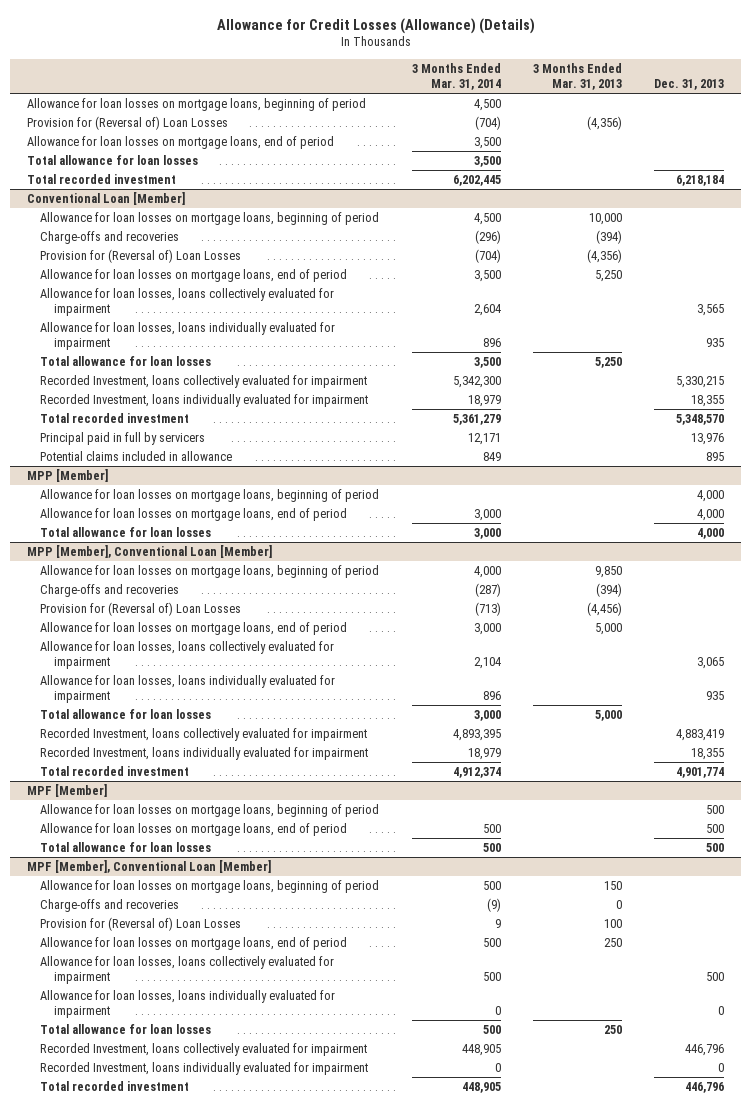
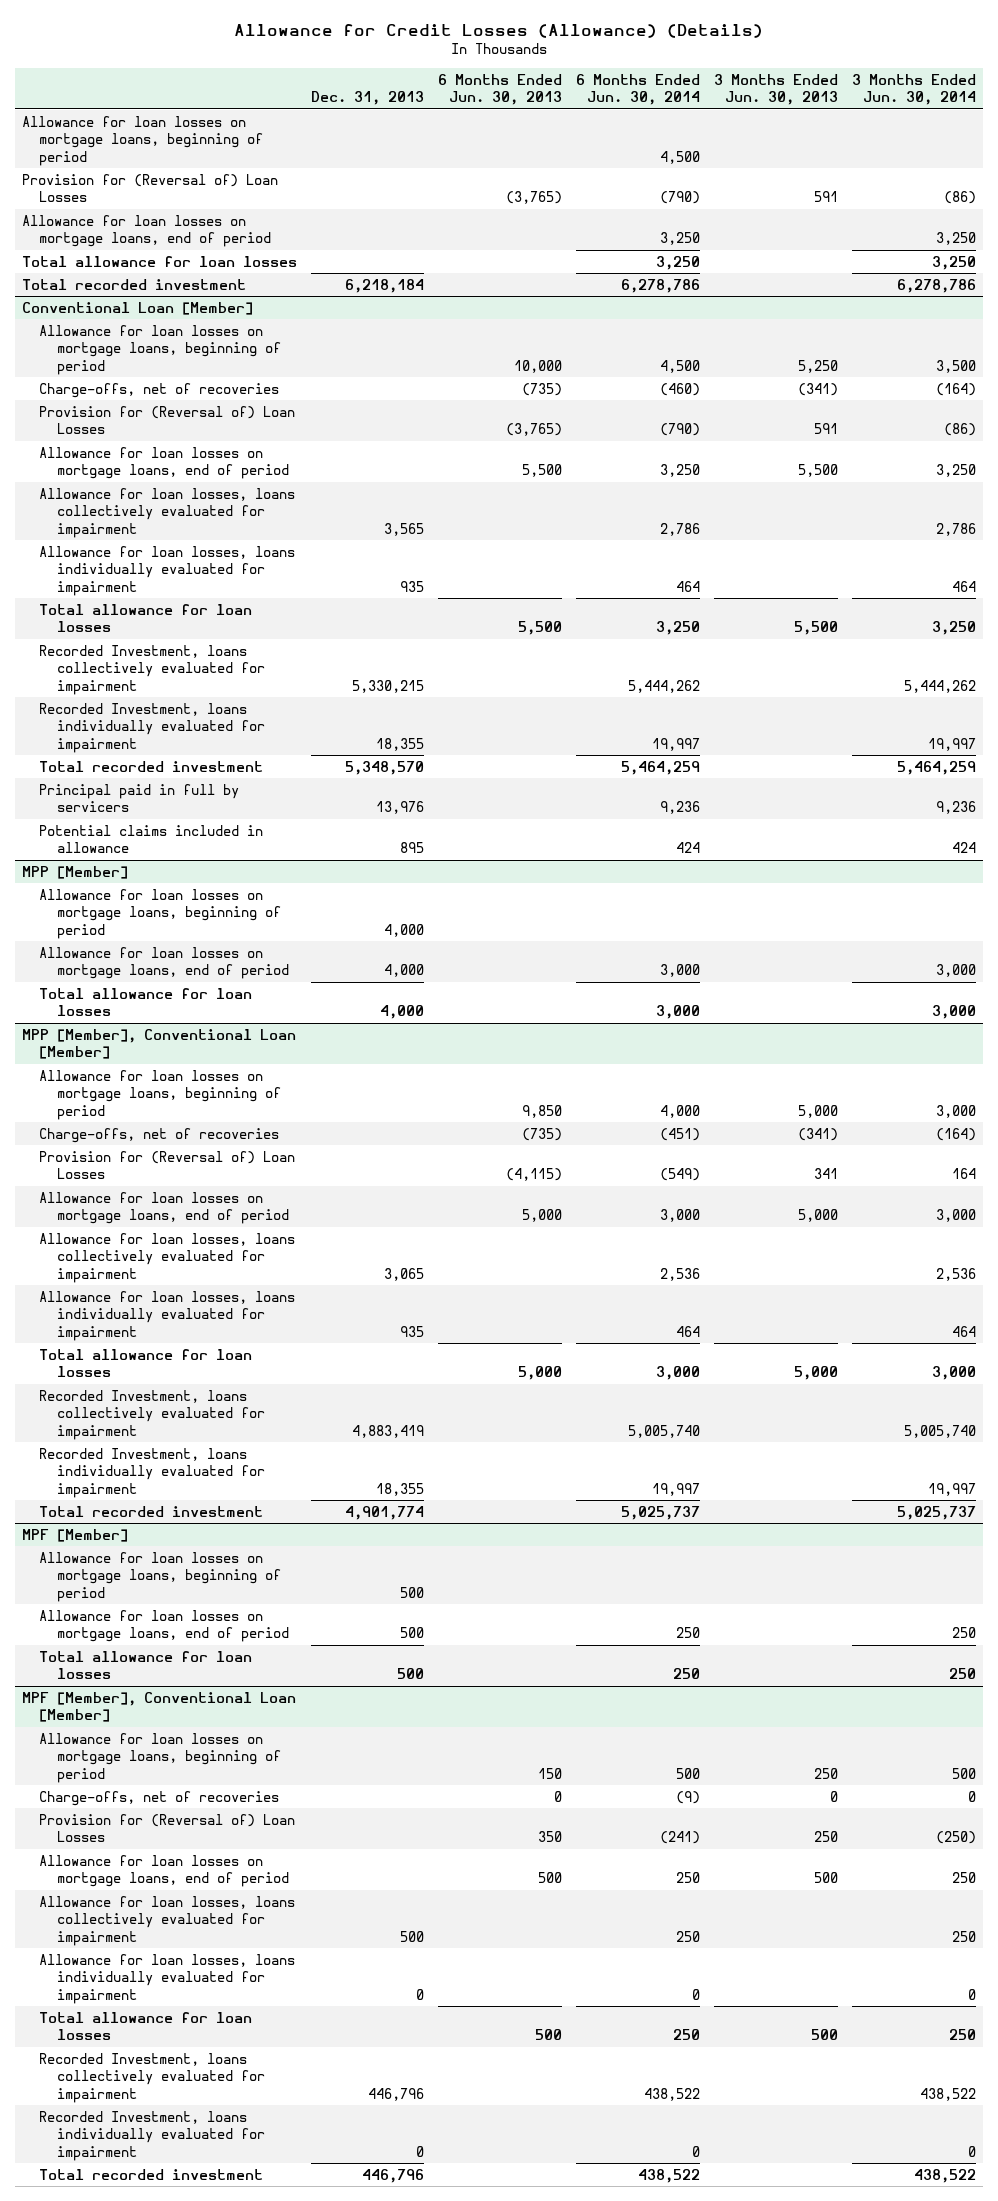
[411,62,501,90] 3 Months Ended Mar. 31, 2014 -> none
[533,62,623,90] 3 Months Ended Mar. 31, 2013 -> none
none -> [437,73,562,106] 6 Months Ended Jun. 30, 2013
none -> [575,73,700,106] 6 Months Ended Jun. 30, 2014
none -> [713,73,838,106] 3 Months Ended Jun. 30, 2013
none -> [851,73,976,106] 3 Months Ended Jun. 30, 2014
[40,230,180,244] Charge-offs and recoveries -> [39,382,280,398] Charge-offs, net of recoveries
[40,583,180,597] Charge-offs and recoveries -> [39,1127,280,1143] Charge-offs, net of recoveries
[40,898,180,912] Charge-offs and recoveries -> [39,1790,280,1806] Charge-offs, net of recoveries

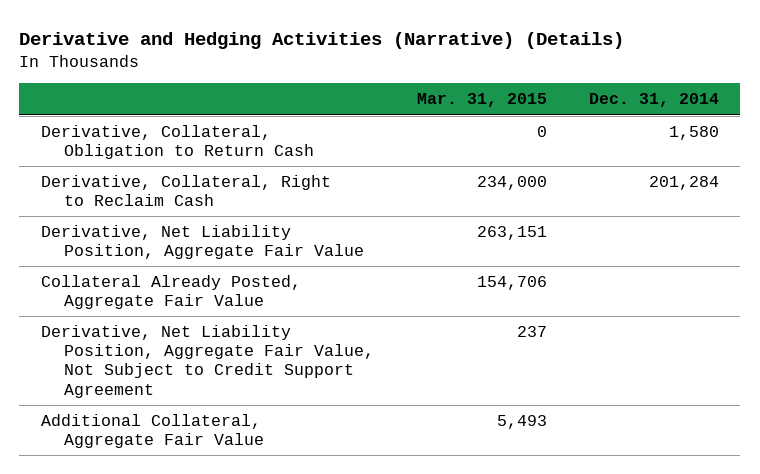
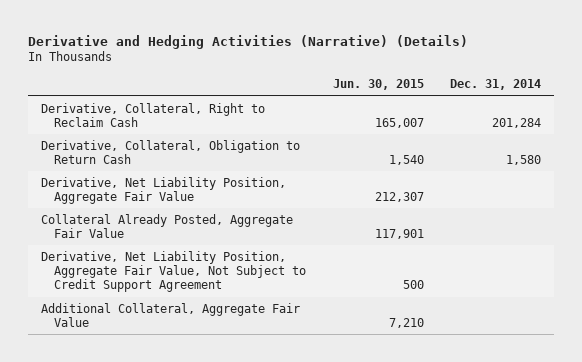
[416,93,547,108] Mar. 31, 2015 -> none
none -> [332,79,424,91] Jun. 30, 2015
[40,125,315,160] Derivative, Collateral, Obligation to Return Cash -> [41,139,301,164] Derivative, Collateral, Obligation to Return Cash

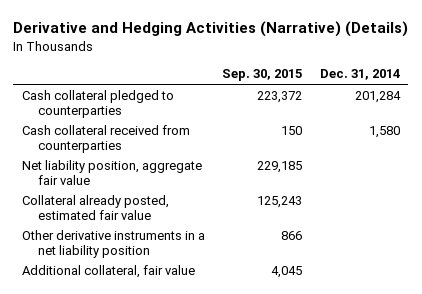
[332,79,424,91] Jun. 30, 2015 -> none
none -> [222,69,303,82] Sep. 30, 2015
[41,102,266,127] Derivative, Collateral, Right to Reclaim Cash -> [21,89,174,118] Cash collateral pledged to counterparties
[41,139,301,164] Derivative, Collateral, Obligation to Return Cash -> [21,124,190,153] Cash collateral received from counterparties
[41,176,287,204] Derivative, Net Liability Position, Aggregate Fair Value -> [21,159,202,185] Net liability position, aggregate fair value
[41,213,294,238] Collateral Already Posted, Aggregate Fair Value -> [21,194,169,220] Collateral already posted, estimated fair value
[41,250,307,293] Derivative, Net Liability Position, Aggregate Fair Value, Not Subject to Credit Support Agreement -> [21,229,205,258] Other derivative instruments in a net liability position
[41,302,301,327] Additional Collateral, Aggregate Fair Value -> [21,264,195,278] Additional collateral, fair value

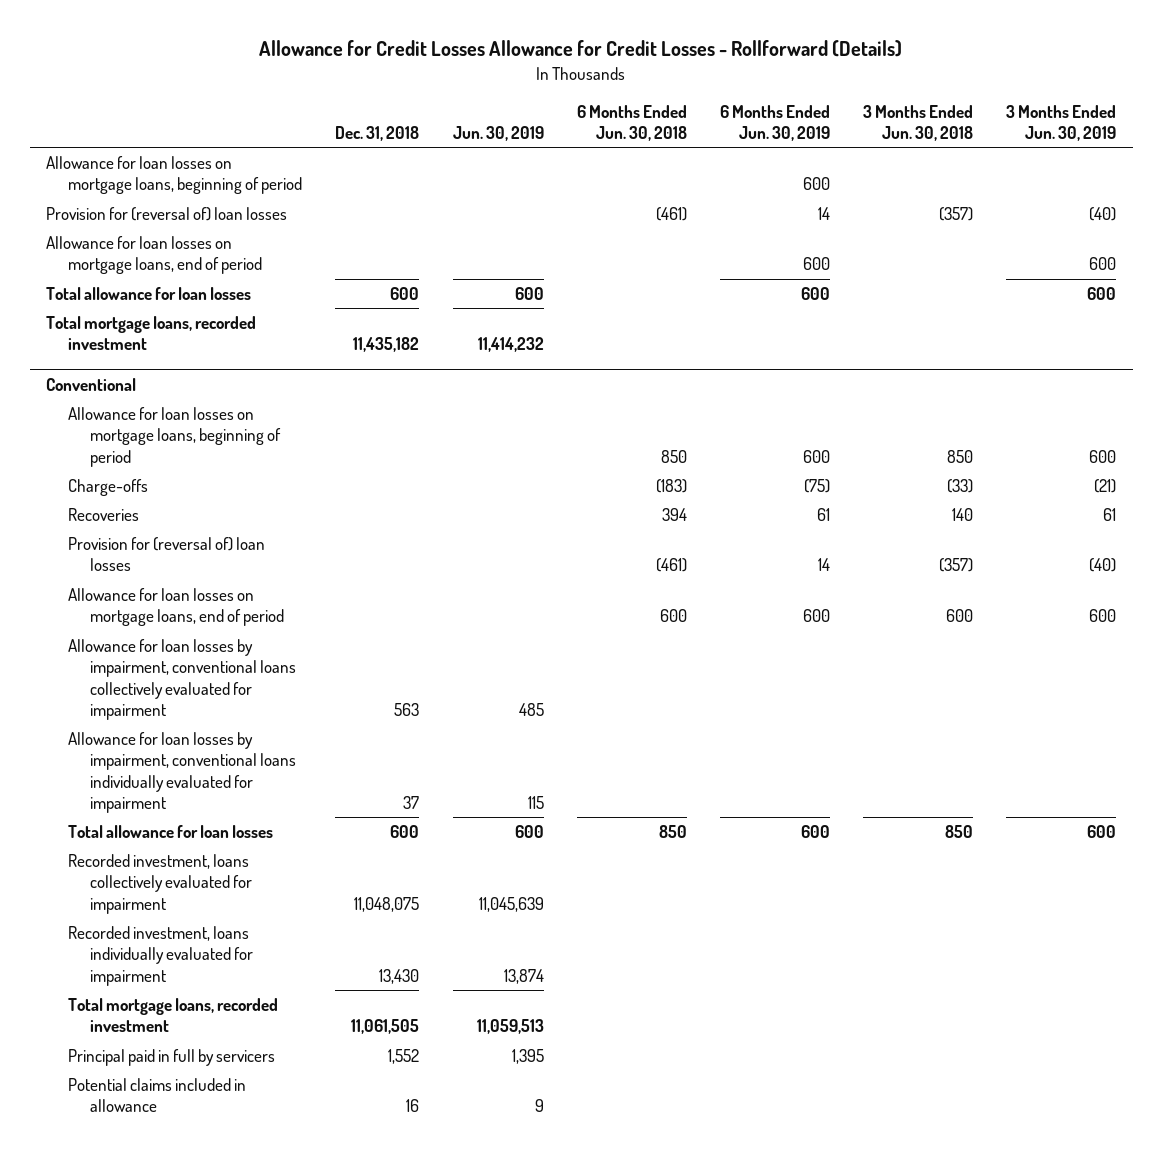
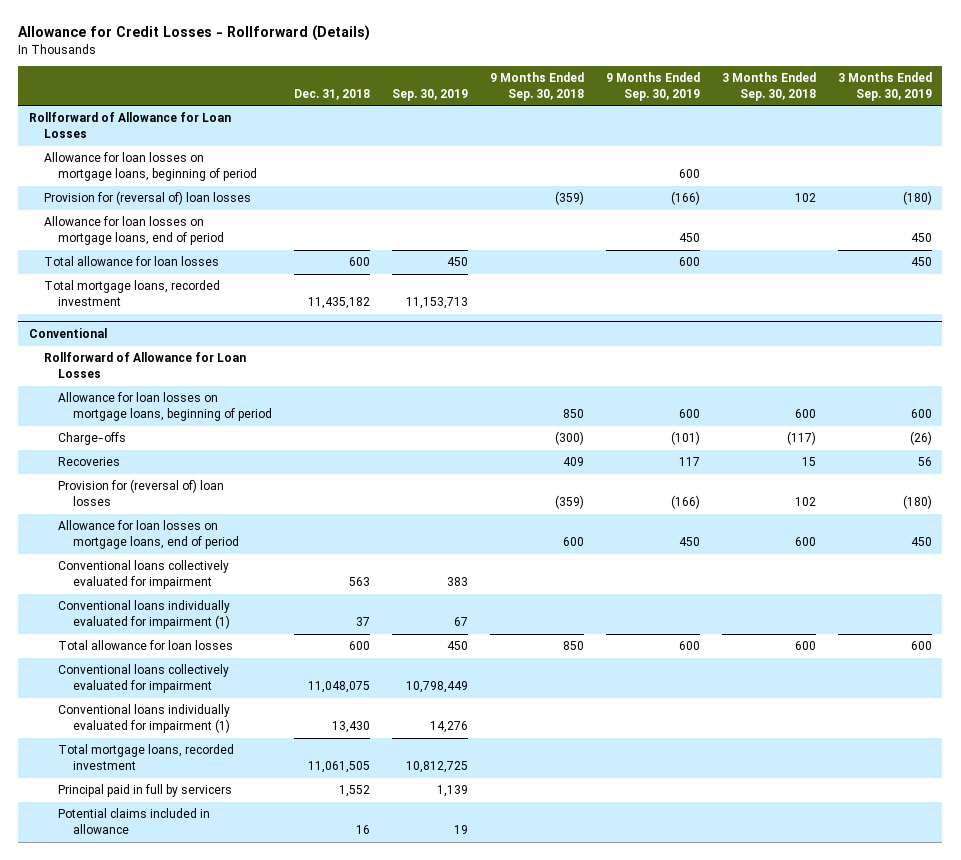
[259,40,903,58] Allowance for Credit Losses Allowance for Credit Losses - Rollforward (Details) -> [18,25,371,42] Allowance for Credit Losses - Rollforward (Details)
[452,126,544,142] Jun. 30, 2019 -> none
[576,104,687,142] 6 Months Ended Jun. 30, 2018 -> none
[719,104,830,142] 6 Months Ended Jun. 30, 2019 -> none
[862,104,973,142] 3 Months Ended Jun. 30, 2018 -> none
[1006,104,1117,142] 3 Months Ended Jun. 30, 2019 -> none
none -> [391,88,468,101] Sep. 30, 2019
none -> [489,71,584,101] 9 Months Ended Sep. 30, 2018
none -> [605,71,700,101] 9 Months Ended Sep. 30, 2019
none -> [721,71,816,101] 3 Months Ended Sep. 30, 2018
none -> [837,71,932,101] 3 Months Ended Sep. 30, 2019
none -> [29,112,232,138] Rollforward of Allowance for Loan Losses
none -> [43,352,246,378] Rollforward of Allowance for Loan Losses
[68,638,297,721] Allowance for loan losses by impairment, conventional loans collectively evaluated for impairment -> [58,560,230,589] Conventional loans collectively evaluated for impairment
[68,731,297,814] Allowance for loan losses by impairment, conventional loans individually evaluated for impairment -> [58,600,231,629] Conventional loans individually evaluated for impairment (1)
[68,853,253,914] Recorded investment, loans collectively evaluated for impairment -> [58,664,230,693] Conventional loans collectively evaluated for impairment
[68,925,254,986] Recorded investment, loans individually evaluated for impairment -> [58,704,231,733] Conventional loans individually evaluated for impairment (1)

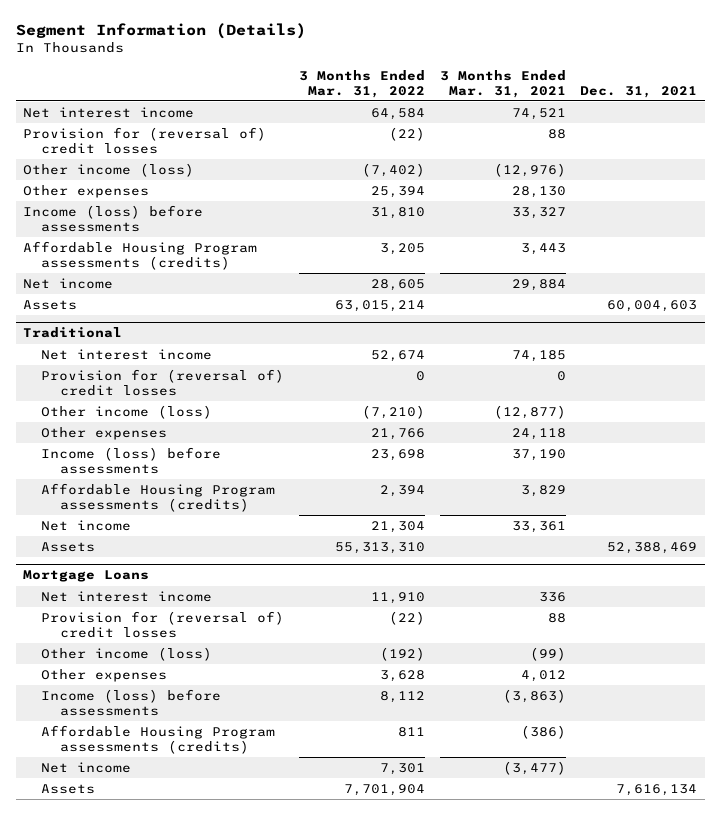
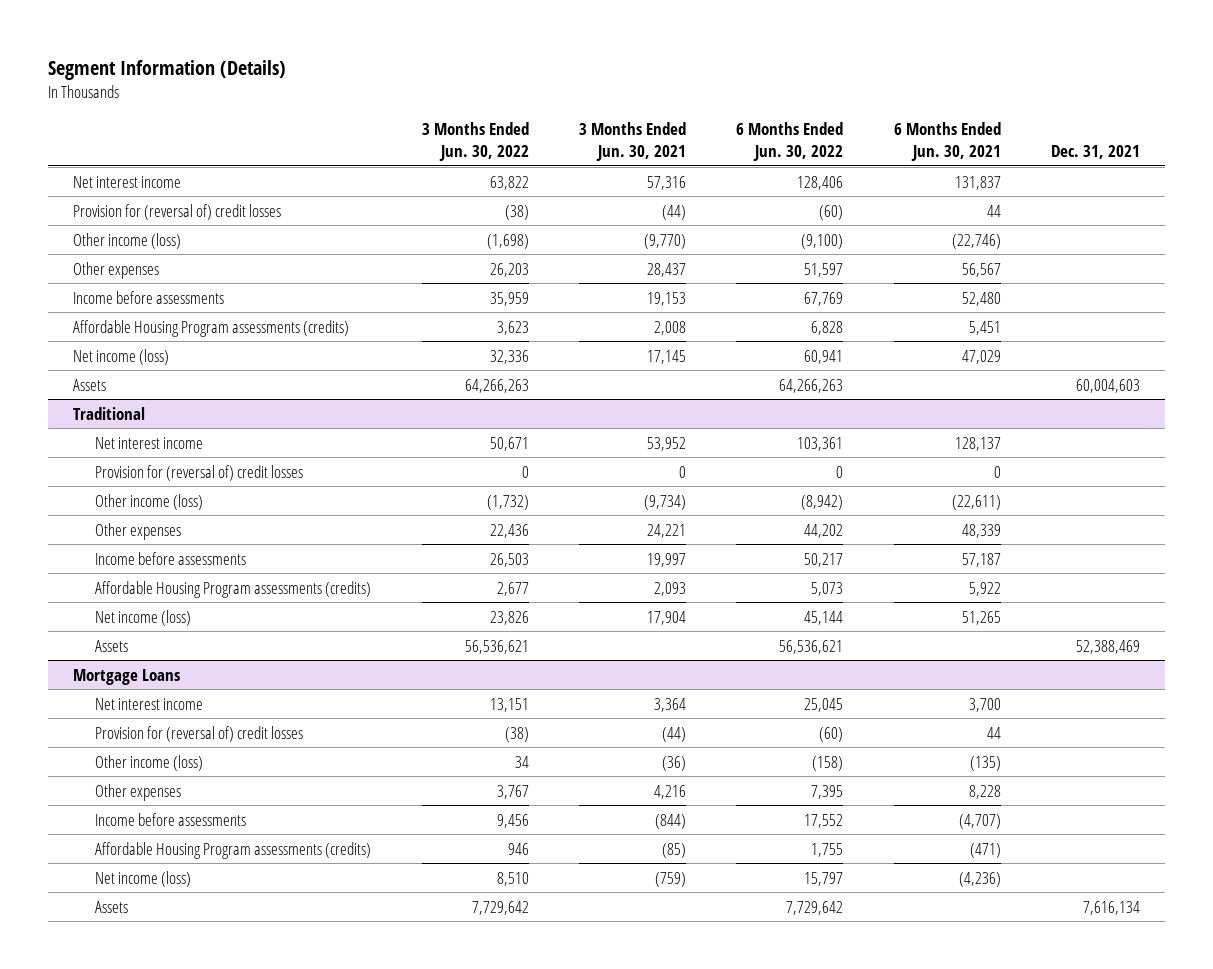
[299,69,426,98] 3 Months Ended Mar. 31, 2022 -> none
[439,69,566,98] 3 Months Ended Mar. 31, 2021 -> none
none -> [421,122,529,162] 3 Months Ended Jun. 30, 2022
none -> [578,122,686,162] 3 Months Ended Jun. 30, 2021
none -> [736,122,844,162] 6 Months Ended Jun. 30, 2022
none -> [893,122,1001,162] 6 Months Ended Jun. 30, 2021
[22,205,203,232] Income (loss) before assessments -> [73,290,225,304] Income before assessments
[22,278,113,290] Net income -> [73,348,170,365] Net income (loss)
[41,447,222,474] Income (loss) before assessments -> [95,551,247,565] Income before assessments
[41,520,132,532] Net income -> [95,609,192,626] Net income (loss)
[41,689,222,716] Income (loss) before assessments -> [95,812,247,826] Income before assessments
[41,762,132,774] Net income -> [95,870,192,887] Net income (loss)

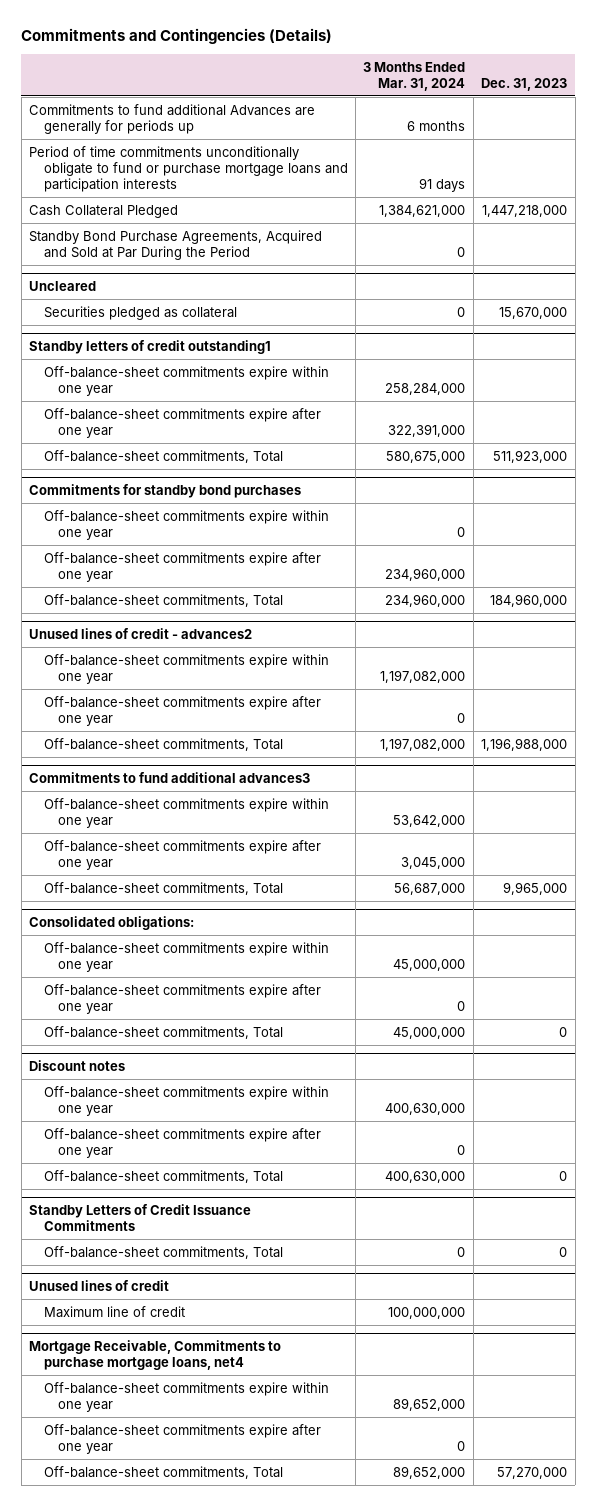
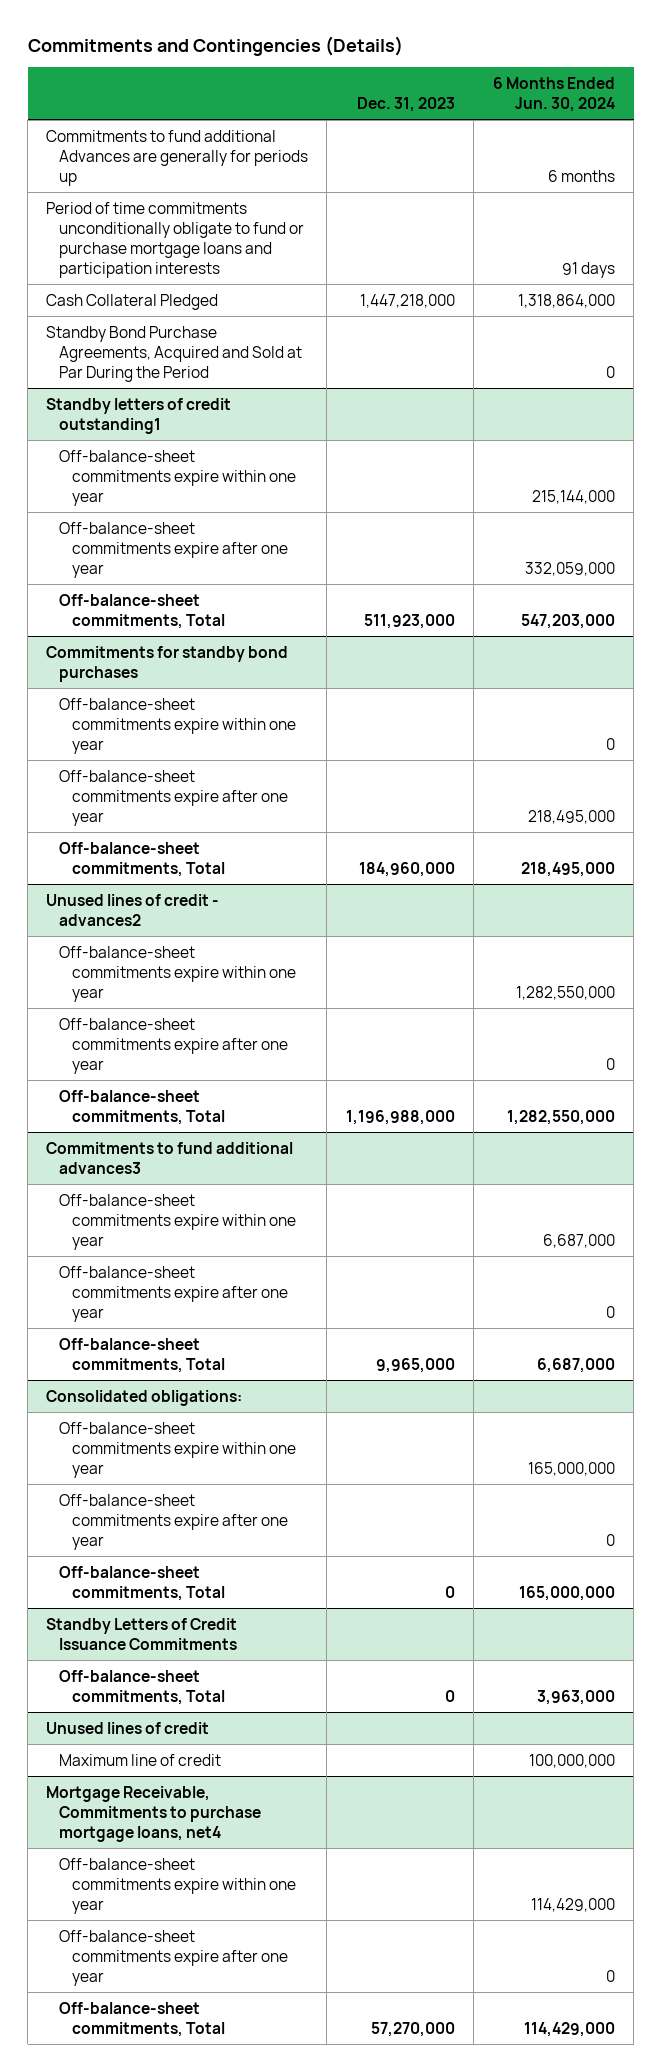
[363,61,466,91] 3 Months Ended Mar. 31, 2024 -> none
none -> [492,77,615,113] 6 Months Ended Jun. 30, 2024
[29,280,97,291] Uncleared -> none
[43,305,237,320] Securities pledged as collateral -> none
[29,1059,126,1071] Discount notes -> none
[43,1085,329,1116] Off-balance-sheet commitments expire within one year -> none
[43,1127,321,1158] Off-balance-sheet commitments expire after one year -> none
[43,1169,283,1183] Off-balance-sheet commitments, Total -> none

